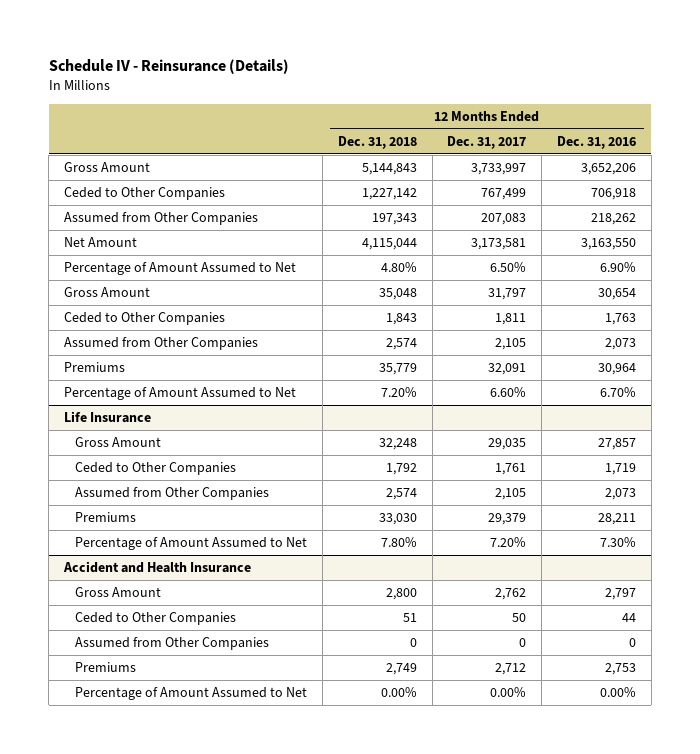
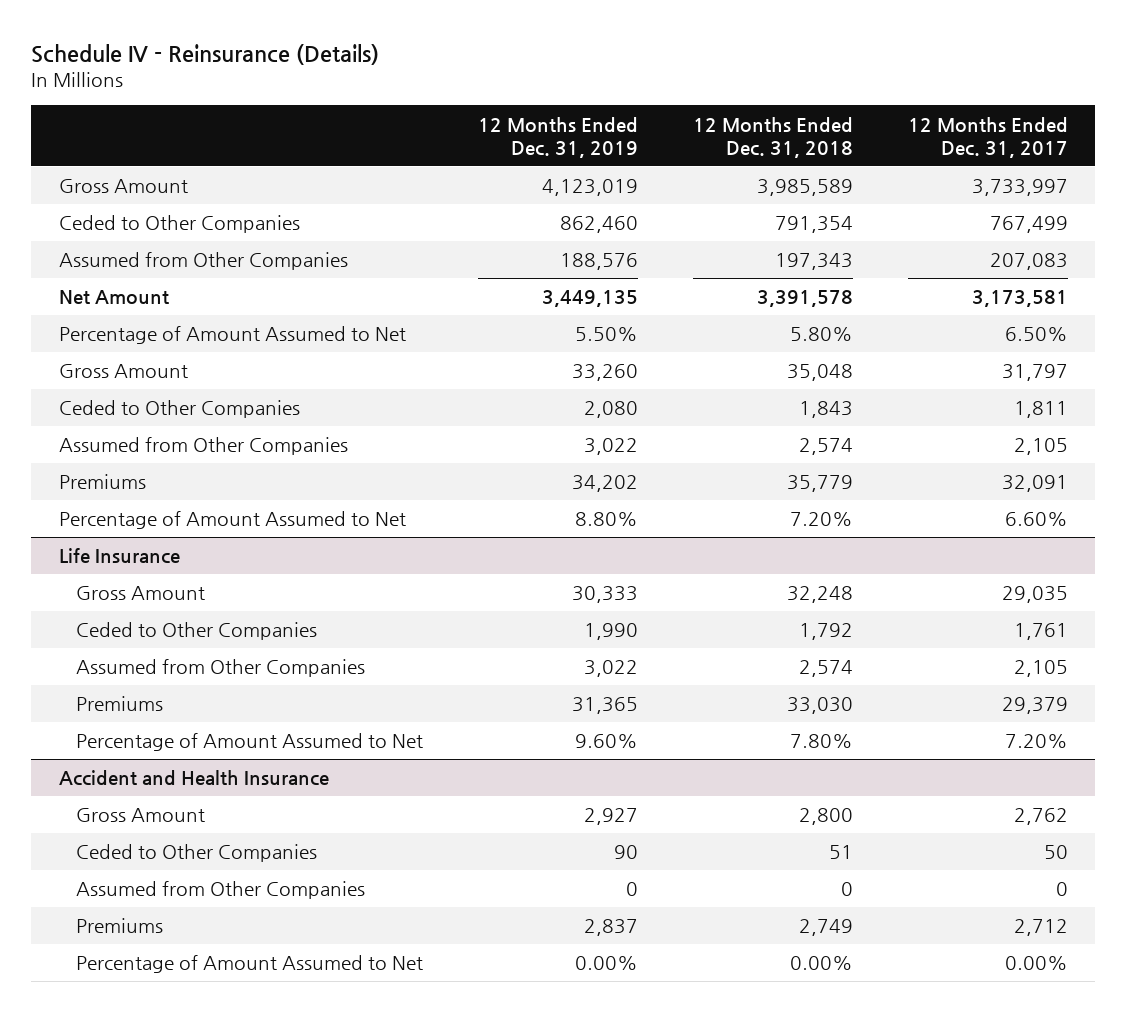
[557,136,637,150] Dec. 31, 2016 -> none
none -> [477,116,638,158] 12 Months Ended Dec. 31, 2019
[361,163,417,176] 5,144,843 -> [756,179,853,197] 3,985,589
[361,188,417,201] 1,227,142 -> [774,216,853,234] 791,354
[361,238,417,251] 4,115,044 -> [756,290,853,308] 3,391,578
[380,262,417,273] 4.80% -> [789,327,853,342] 5.80%

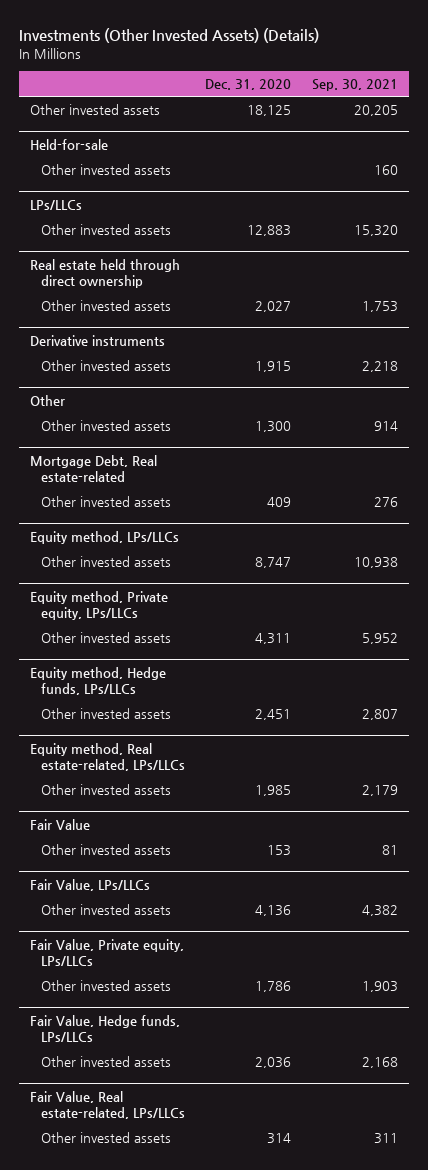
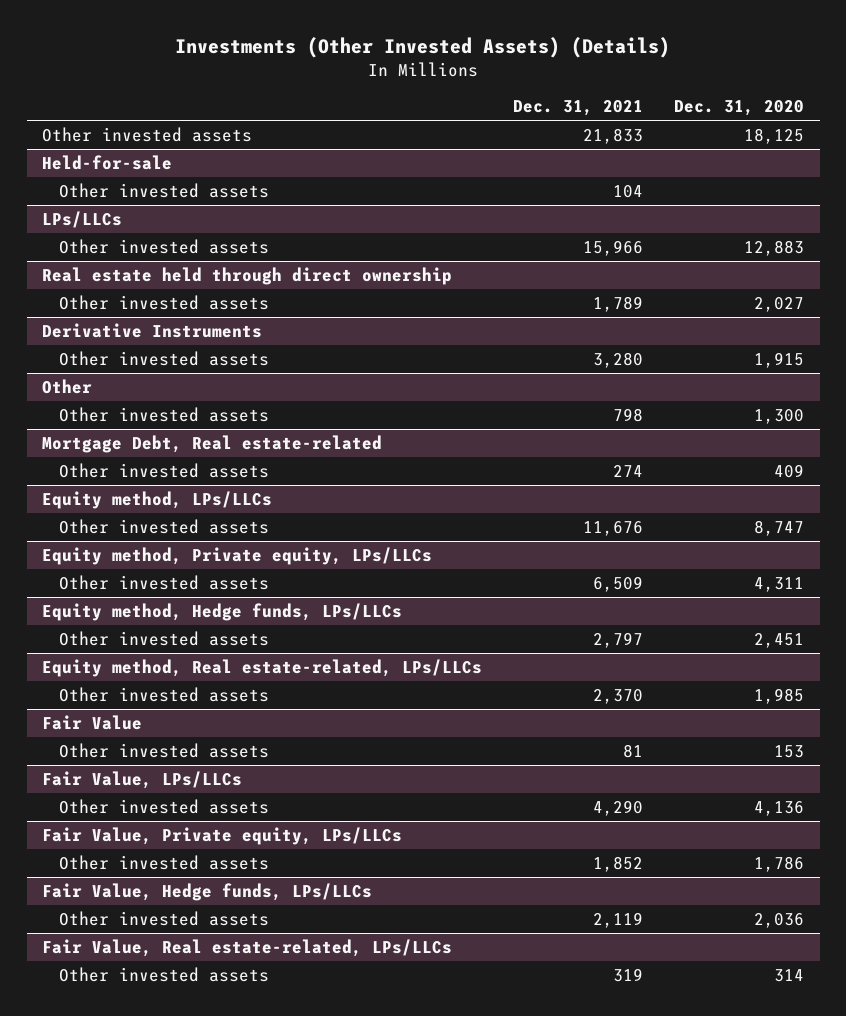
[312,79,399,92] Sep. 30, 2021 -> none
none -> [513,100,644,117] Dec. 31, 2021
[29,334,165,346] Derivative instruments -> [42,322,263,338] Derivative Instruments

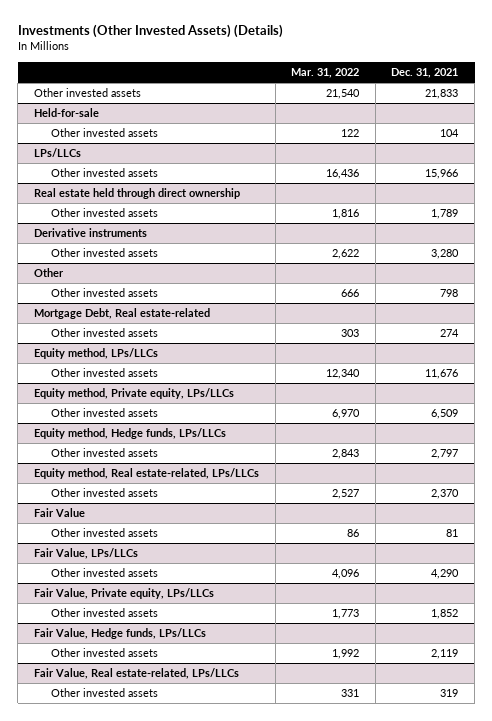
[674,100,805,117] Dec. 31, 2020 -> none
none -> [291,67,360,78] Mar. 31, 2022
[42,322,263,338] Derivative Instruments -> [33,228,147,238] Derivative instruments

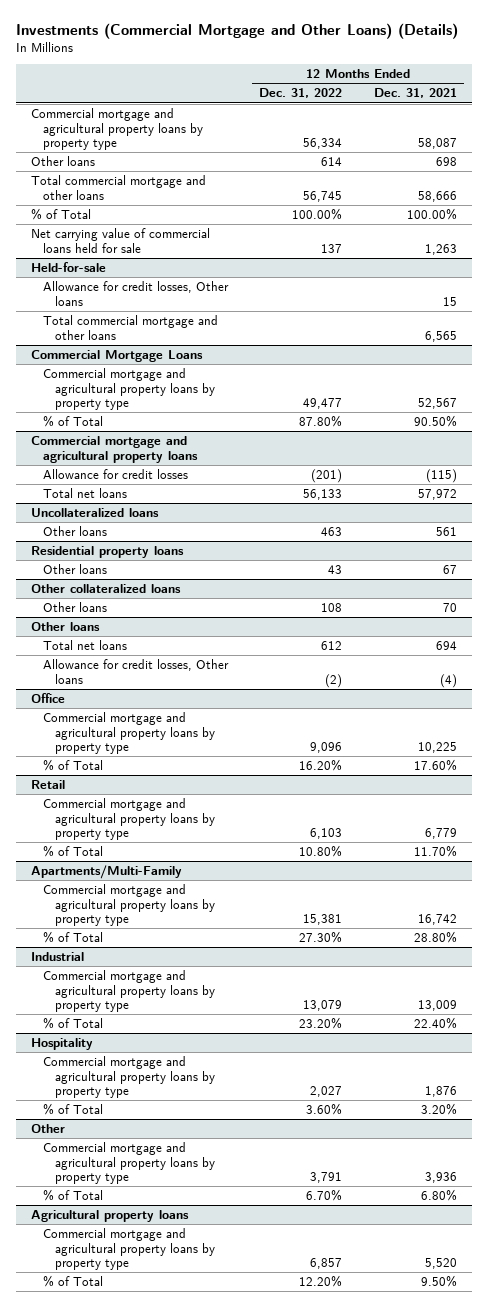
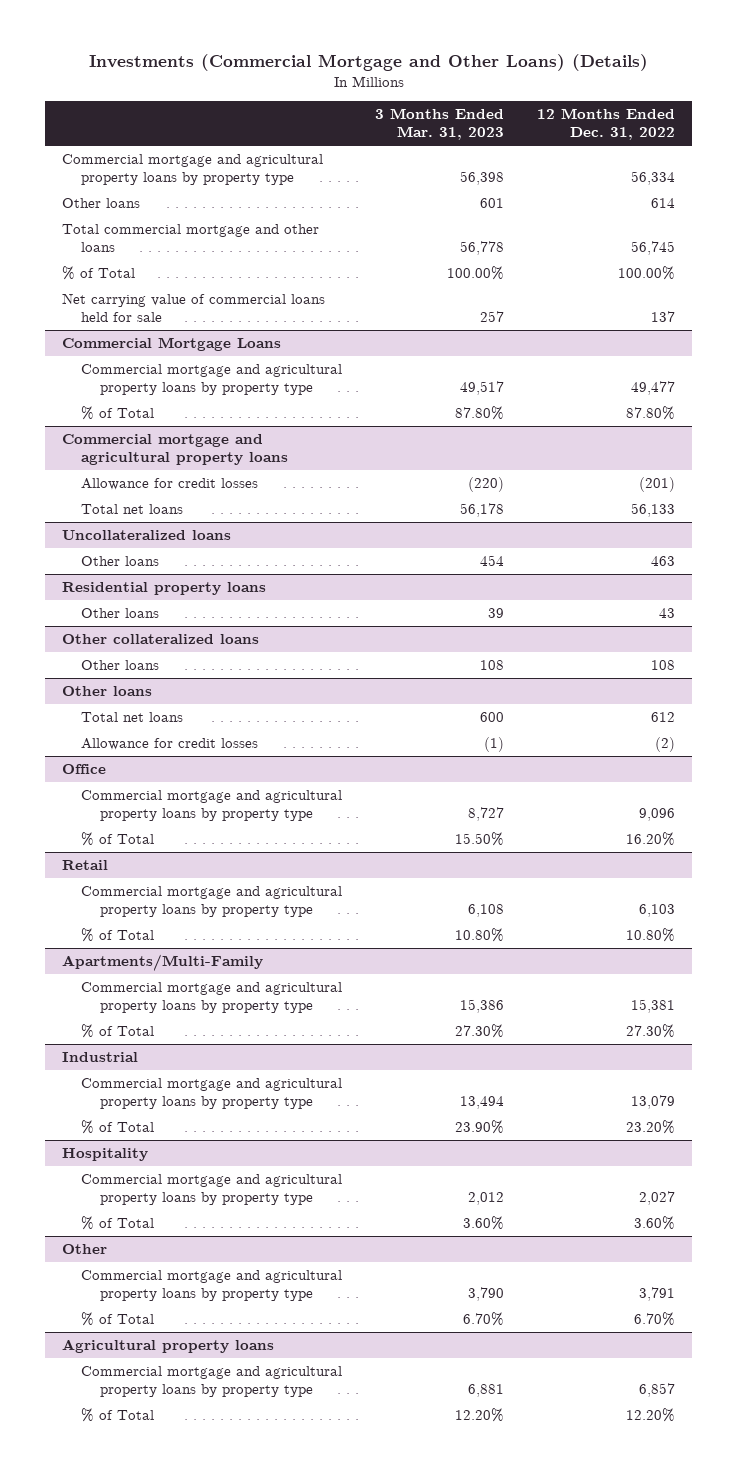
[373,88,457,99] Dec. 31, 2021 -> none
none -> [375,108,505,141] 3 Months Ended Mar. 31, 2023
[31,261,107,272] Held-for-sale -> none
[43,280,230,306] Allowance for credit losses, Other loans -> none
[43,314,219,340] Total commercial mortgage and other loans -> none
[43,658,230,684] Allowance for credit losses, Other loans -> [81,737,259,750] Allowance for credit losses

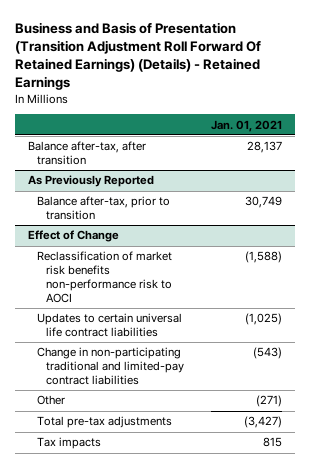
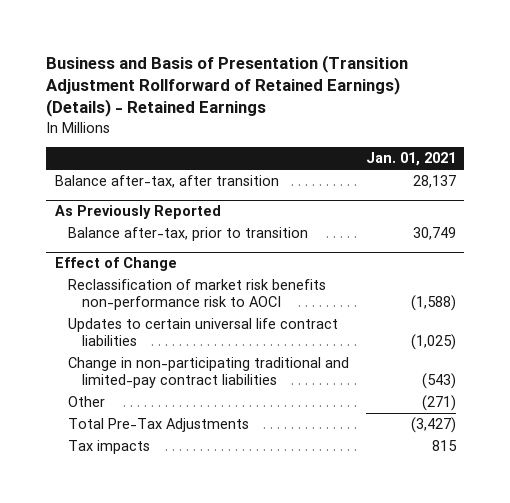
[14,21,261,90] Business and Basis of Presentation (Transition Adjustment Roll Forward Of Retained Earnings) (Details) - Retained Earnings -> [46,54,409,118] Business and Basis of Presentation (Transition Adjustment Rollforward of Retained Earnings) (Details) - Retained Earnings
[37,416,173,429] Total pre-tax adjustments -> [68,418,250,433] Total Pre-Tax Adjustments

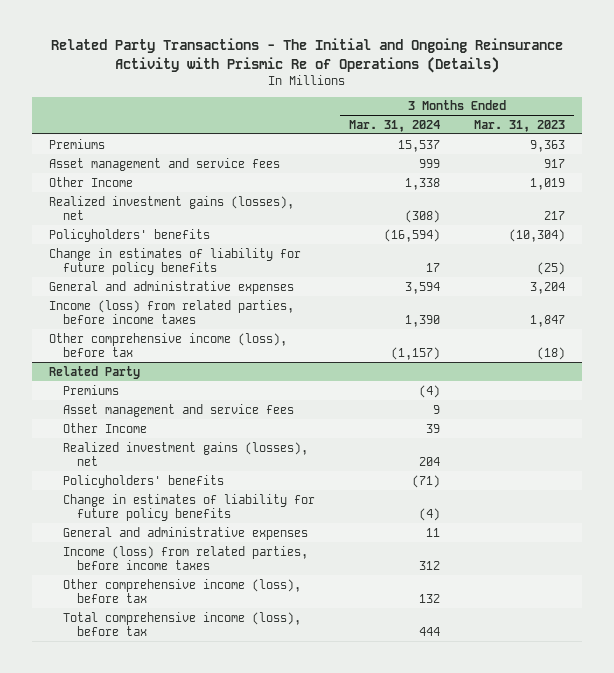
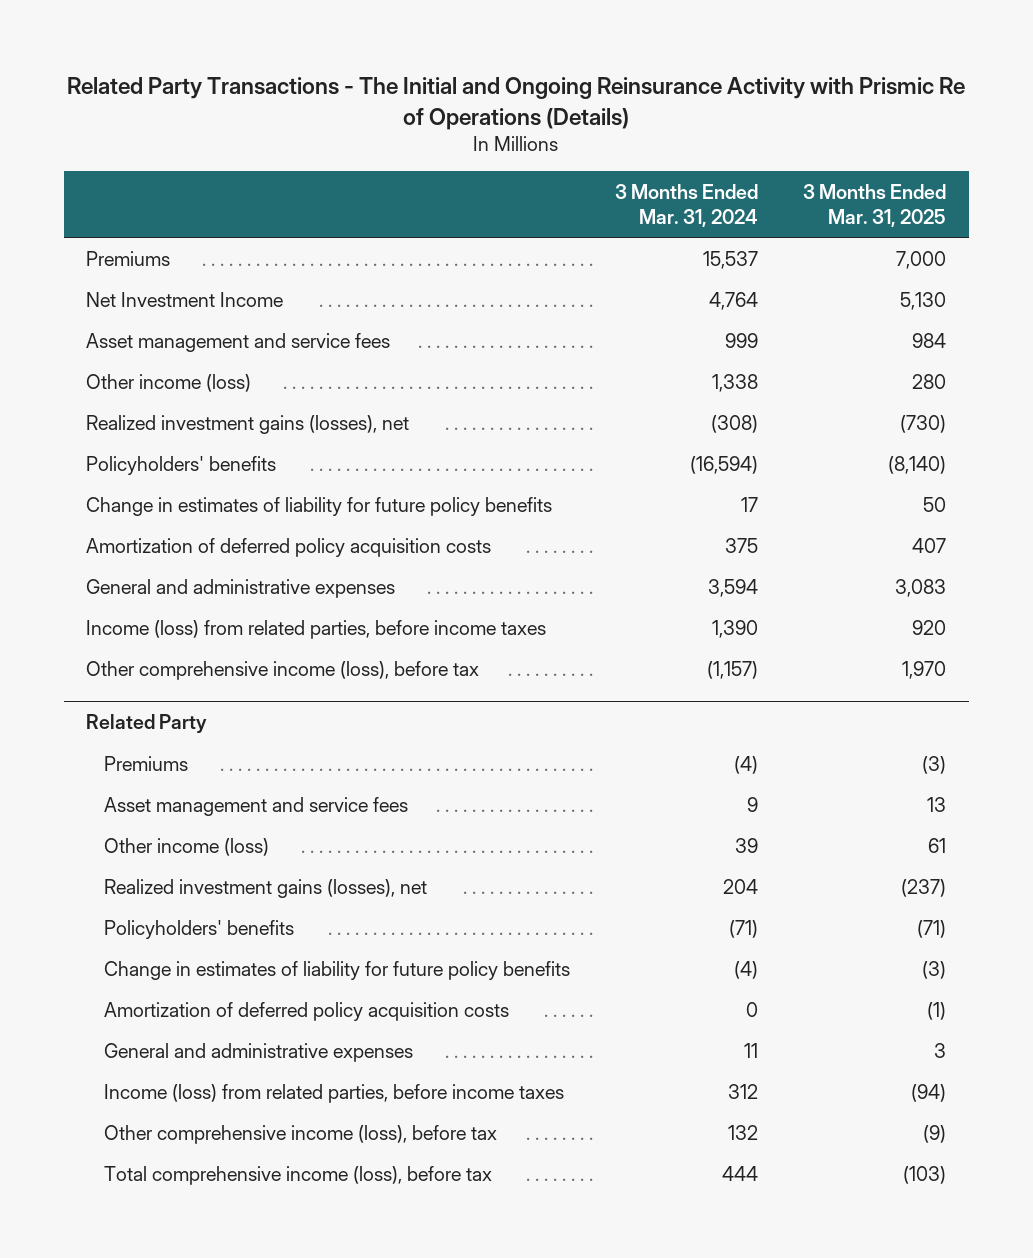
[474,119,566,132] Mar. 31, 2023 -> none
none -> [803,183,947,228] 3 Months Ended Mar. 31, 2025
none -> [86,291,284,307] Net Investment Income
[48,176,133,187] Other Income -> [86,373,252,392] Other income (loss)
none -> [86,537,492,557] Amortization of deferred policy acquisition costs
[62,422,147,433] Other Income -> [104,837,270,856] Other income (loss)
none -> [104,1001,510,1021] Amortization of deferred policy acquisition costs

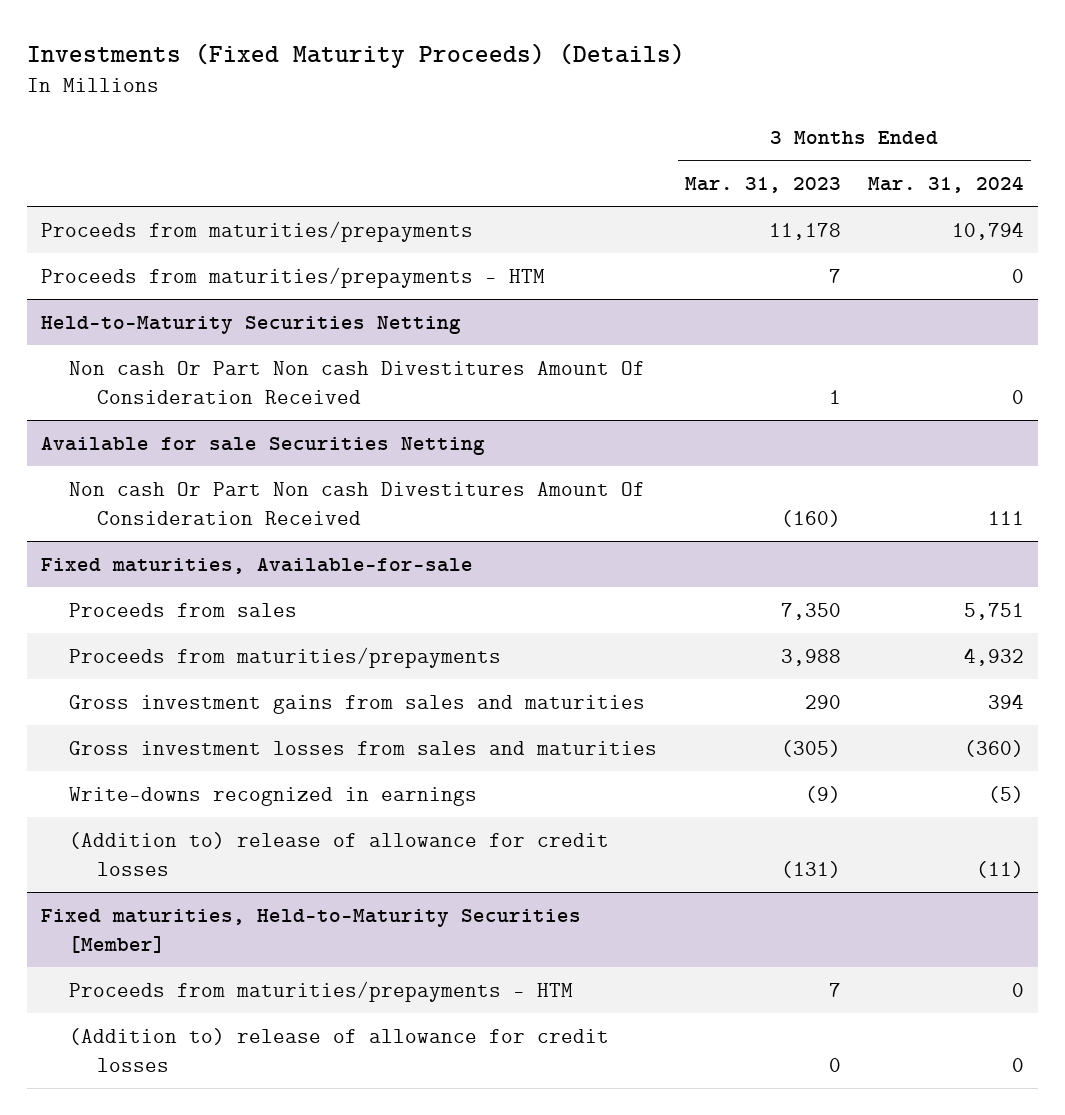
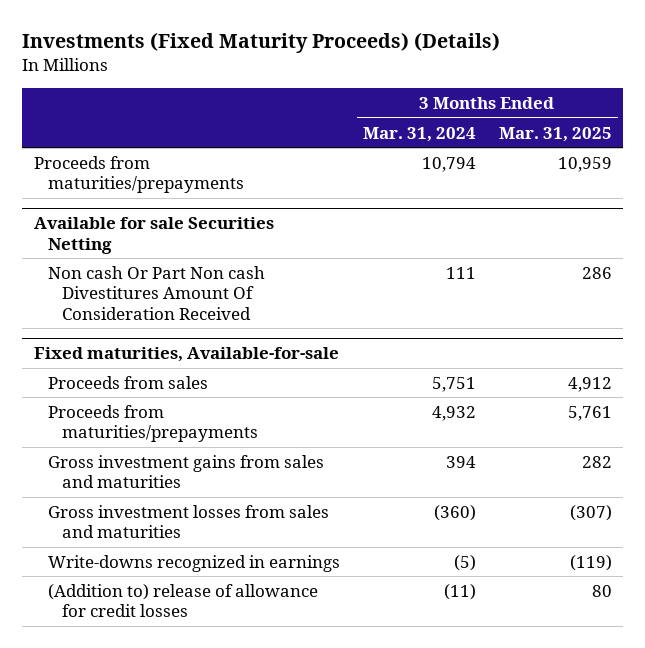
[684,176,841,193] Mar. 31, 2023 -> none
none -> [498,126,612,142] Mar. 31, 2025
[41,266,546,288] Proceeds from maturities/prepayments - HTM -> none
[41,315,462,334] Held-to-Maturity Securities Netting -> none
[69,360,646,404] Non cash Or Part Non cash Divestitures Amount Of Consideration Received -> none
[41,908,582,953] Fixed maturities, Held-to-Maturity Securities [Member] -> none
[69,980,574,1002] Proceeds from maturities/prepayments - HTM -> none
[69,1027,610,1072] (Addition to) release of allowance for credit losses -> none

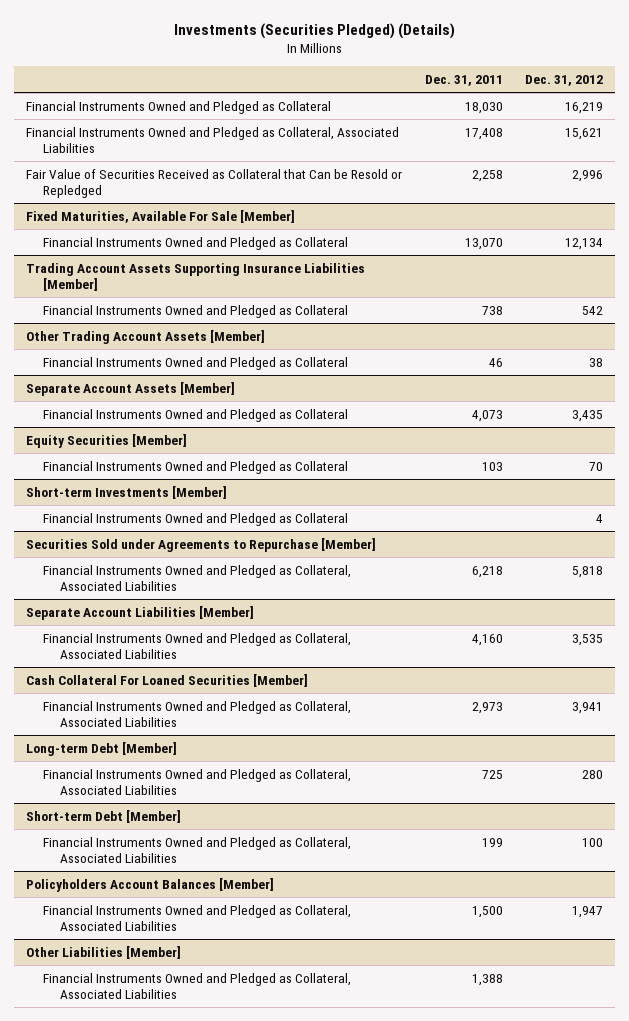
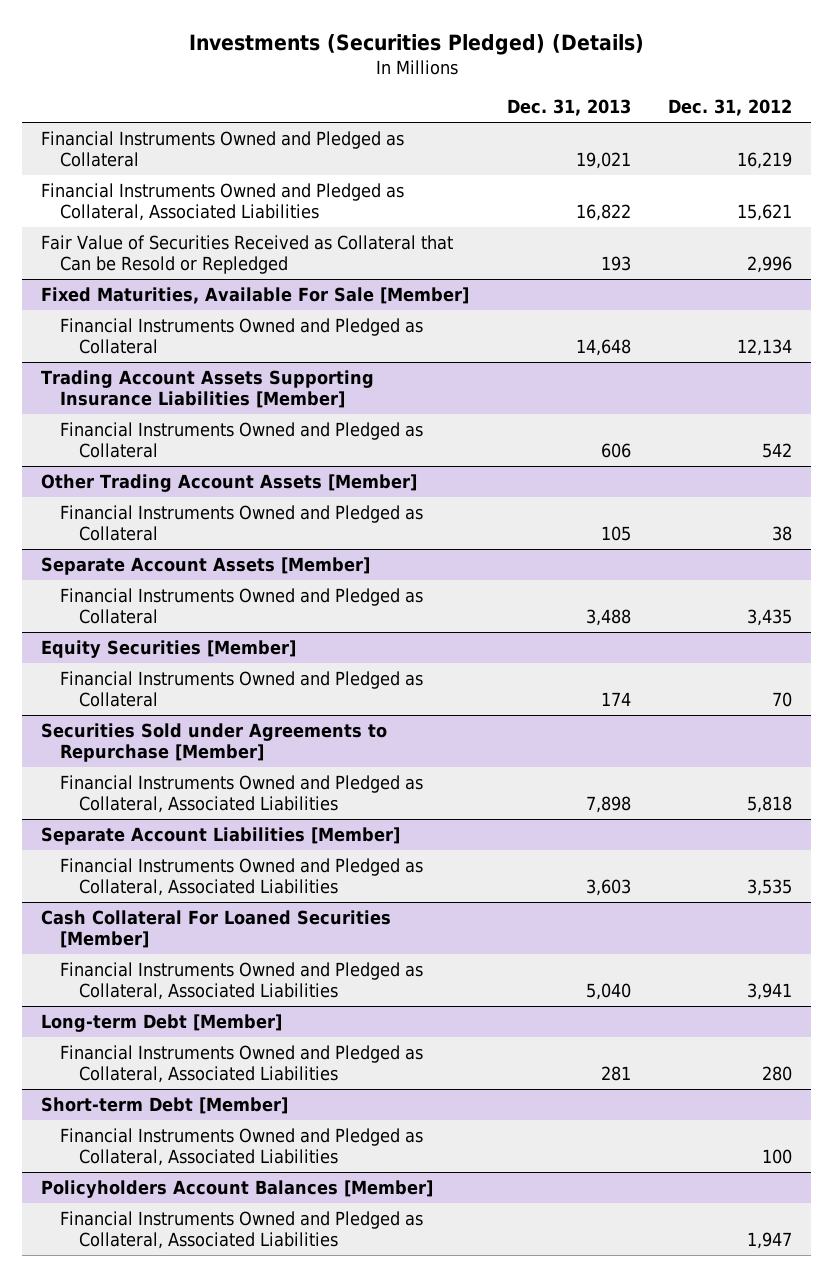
[424,74,503,86] Dec. 31, 2011 -> none
none -> [506,99,631,117] Dec. 31, 2013
[25,485,227,499] Short-term Investments [Member] -> none
[42,512,348,526] Financial Instruments Owned and Pledged as Collateral -> none
[25,945,181,959] Other Liabilities [Member] -> none
[42,972,351,999] Financial Instruments Owned and Pledged as Collateral, Associated Liabilities -> none

